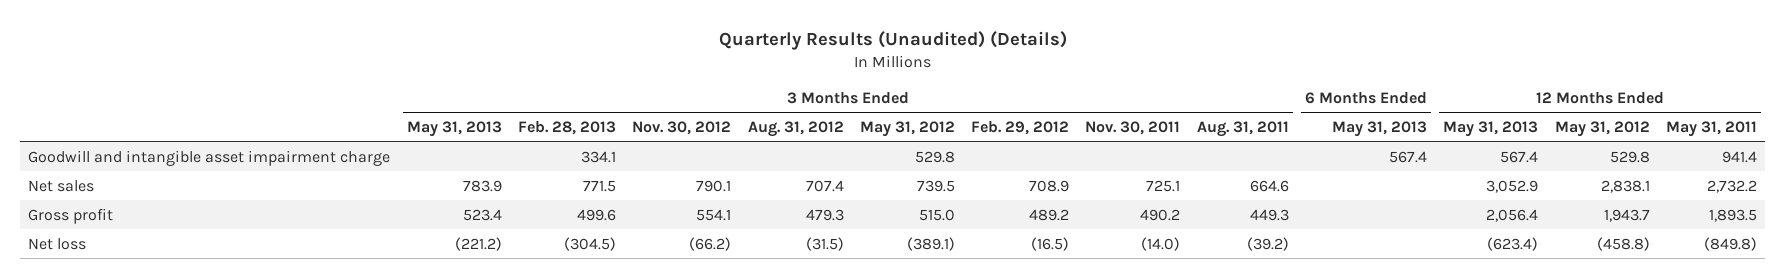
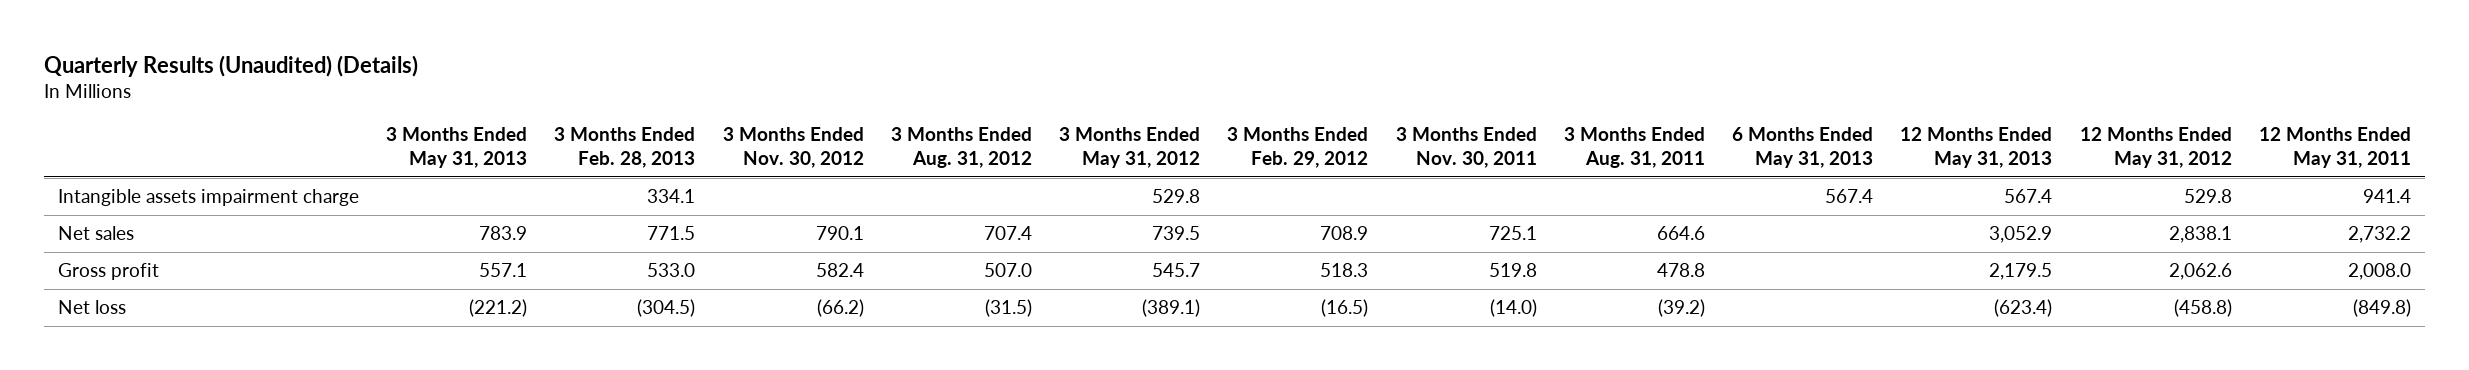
[28,149,391,166] Goodwill and intangible asset impairment charge -> [57,188,359,206] Intangible assets impairment charge
[462,208,502,221] 523.4 -> [479,262,528,277] 557.1
[576,208,616,221] 499.6 -> [647,262,696,277] 533.0
[696,208,732,221] 554.1 -> [815,262,864,277] 582.4
[805,208,844,221] 479.3 -> [983,262,1032,277] 507.0
[918,208,955,221] 515.0 -> [1152,262,1201,277] 545.7
[1029,208,1070,221] 489.2 -> [1320,262,1369,277] 518.3
[1140,208,1181,221] 490.2 -> [1488,262,1537,277] 519.8
[1249,208,1289,221] 449.3 -> [1656,262,1705,277] 478.8
[1486,208,1539,222] 2,056.4 -> [1989,262,2053,280] 2,179.5
[1603,208,1650,222] 1,943.7 -> [2168,262,2232,280] 2,062.6
[1709,208,1758,222] 1,893.5 -> [2348,262,2412,280] 2,008.0

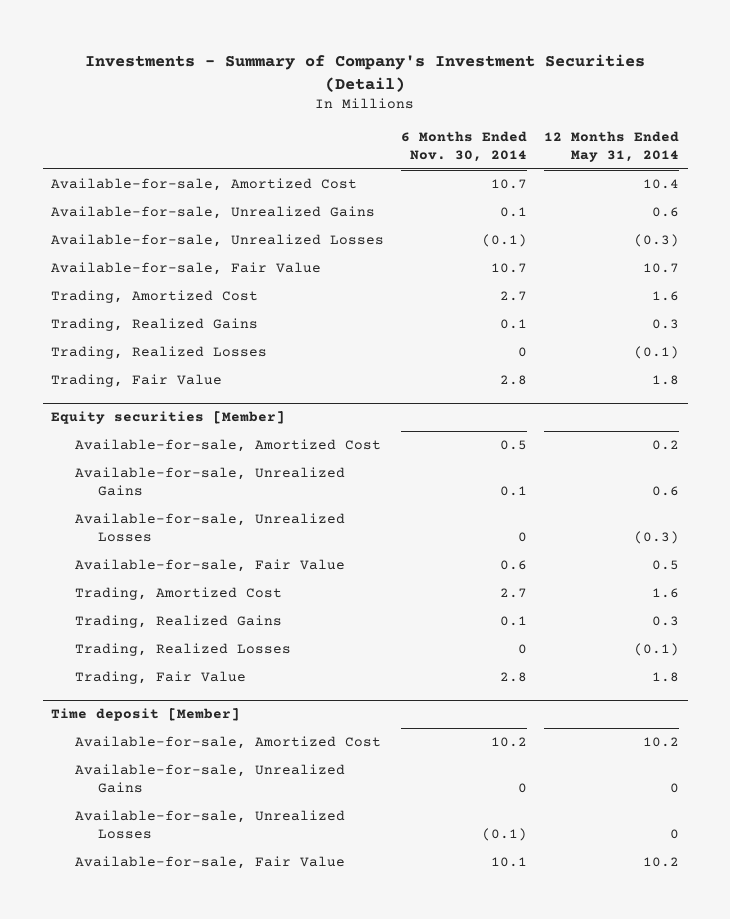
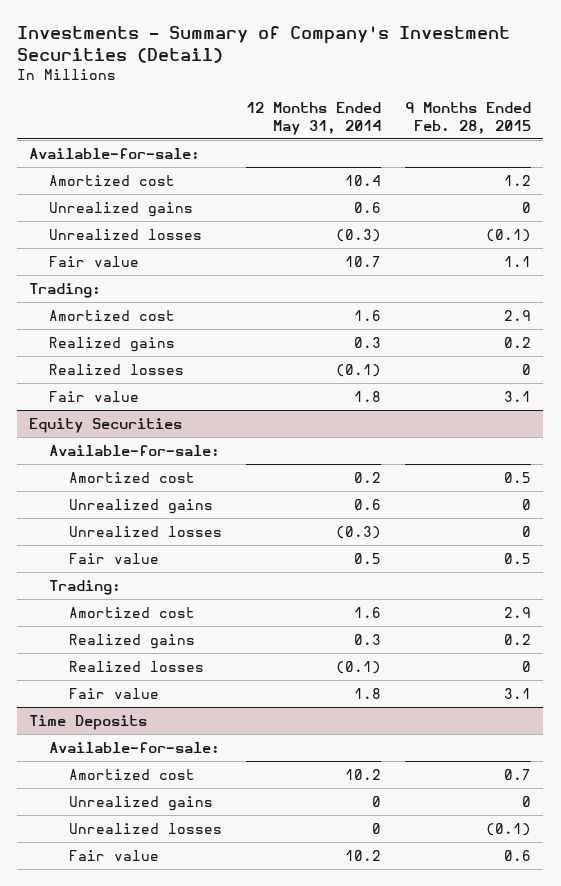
[401,131,528,163] 6 Months Ended Nov. 30, 2014 -> none
none -> [405,102,532,134] 9 Months Ended Feb. 28, 2015
none -> [29,147,201,159] Available-for-sale:
[51,178,358,192] Available-for-sale, Amortized Cost -> [48,174,175,186] Amortized cost
[51,206,376,220] Available-for-sale, Unrealized Gains -> [48,201,193,217] Unrealized gains
[51,234,385,248] Available-for-sale, Unrealized Losses -> [48,228,202,240] Unrealized losses
[51,262,322,276] Available-for-sale, Fair Value -> [48,255,139,267] Fair value
none -> [29,282,102,298] Trading:
[51,290,259,304] Trading, Amortized Cost -> [48,309,175,321] Amortized cost
[51,318,259,332] Trading, Realized Gains -> [48,336,175,352] Realized gains
[51,346,268,360] Trading, Realized Losses -> [48,363,184,375] Realized losses
[51,374,223,388] Trading, Fair Value -> [48,390,139,402] Fair value
[51,411,286,425] Equity securities [Member] -> [29,417,183,433] Equity Securities
none -> [48,444,220,456] Available-for-sale:
[74,439,381,453] Available-for-sale, Amortized Cost -> [68,471,195,483] Amortized cost
[74,467,345,497] Available-for-sale, Unrealized Gains -> [68,498,213,514] Unrealized gains
[74,513,345,543] Available-for-sale, Unrealized Losses -> [68,525,222,537] Unrealized losses
[74,559,345,573] Available-for-sale, Fair Value -> [68,552,159,564] Fair value
none -> [48,579,121,595] Trading:
[74,587,282,601] Trading, Amortized Cost -> [68,606,195,618] Amortized cost
[74,615,282,629] Trading, Realized Gains -> [68,633,195,649] Realized gains
[74,643,291,657] Trading, Realized Losses -> [68,660,204,672] Realized losses
[74,671,246,685] Trading, Fair Value -> [68,687,159,699] Fair value
[51,708,241,722] Time deposit [Member] -> [29,714,148,730] Time Deposits
none -> [48,741,220,753] Available-for-sale:
[74,736,381,750] Available-for-sale, Amortized Cost -> [68,768,195,780] Amortized cost
[74,764,345,794] Available-for-sale, Unrealized Gains -> [68,795,213,811] Unrealized gains
[74,810,345,840] Available-for-sale, Unrealized Losses -> [68,822,222,834] Unrealized losses
[74,856,345,870] Available-for-sale, Fair Value -> [68,849,159,861] Fair value

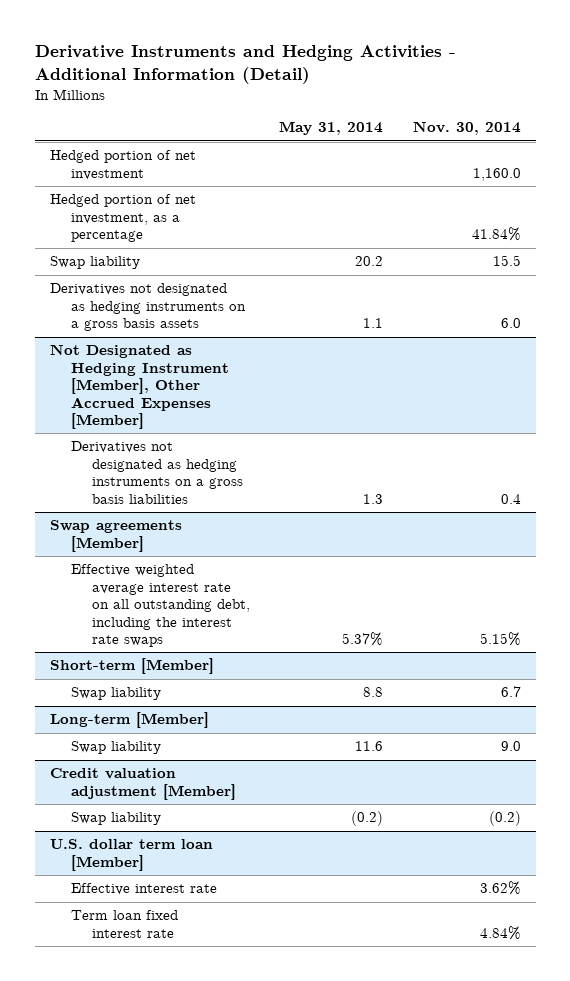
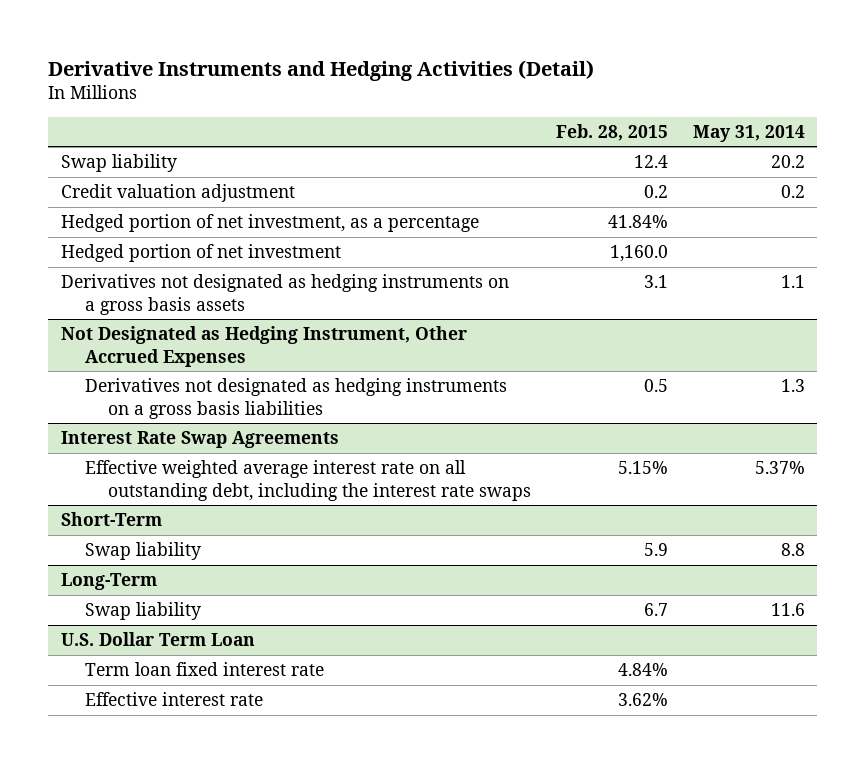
[34,45,456,84] Derivative Instruments and Hedging Activities - Additional Information (Detail) -> [48,59,595,81] Derivative Instruments and Hedging Activities (Detail)
[412,121,521,136] Nov. 30, 2014 -> none
none -> [556,123,669,141] Feb. 28, 2015
none -> [60,184,295,203] Credit valuation adjustment
[49,194,196,243] Hedged portion of net investment, as a percentage -> [60,214,479,233] Hedged portion of net investment, as a percentage
[49,150,196,180] Hedged portion of net investment -> [60,244,341,263] Hedged portion of net investment
[49,344,229,430] Not Designated as Hedging Instrument [Member], Other Accrued Expenses [Member] -> [60,326,467,367] Not Designated as Hedging Instrument, Other Accrued Expenses
[49,520,182,552] Swap agreements [Member] -> [60,431,339,449] Interest Rate Swap Agreements
[49,658,214,675] Short-term [Member] -> [60,512,162,527] Short-Term
[49,712,209,729] Long-term [Member] -> [60,573,157,591] Long-Term
[49,768,236,800] Credit valuation adjustment [Member] -> none
[70,812,161,826] Swap liability -> none
[70,883,217,896] Effective interest rate -> none
[49,839,213,871] U.S. dollar term loan [Member] -> [60,632,255,647] U.S. Dollar Term Loan
none -> [84,692,263,707] Effective interest rate

